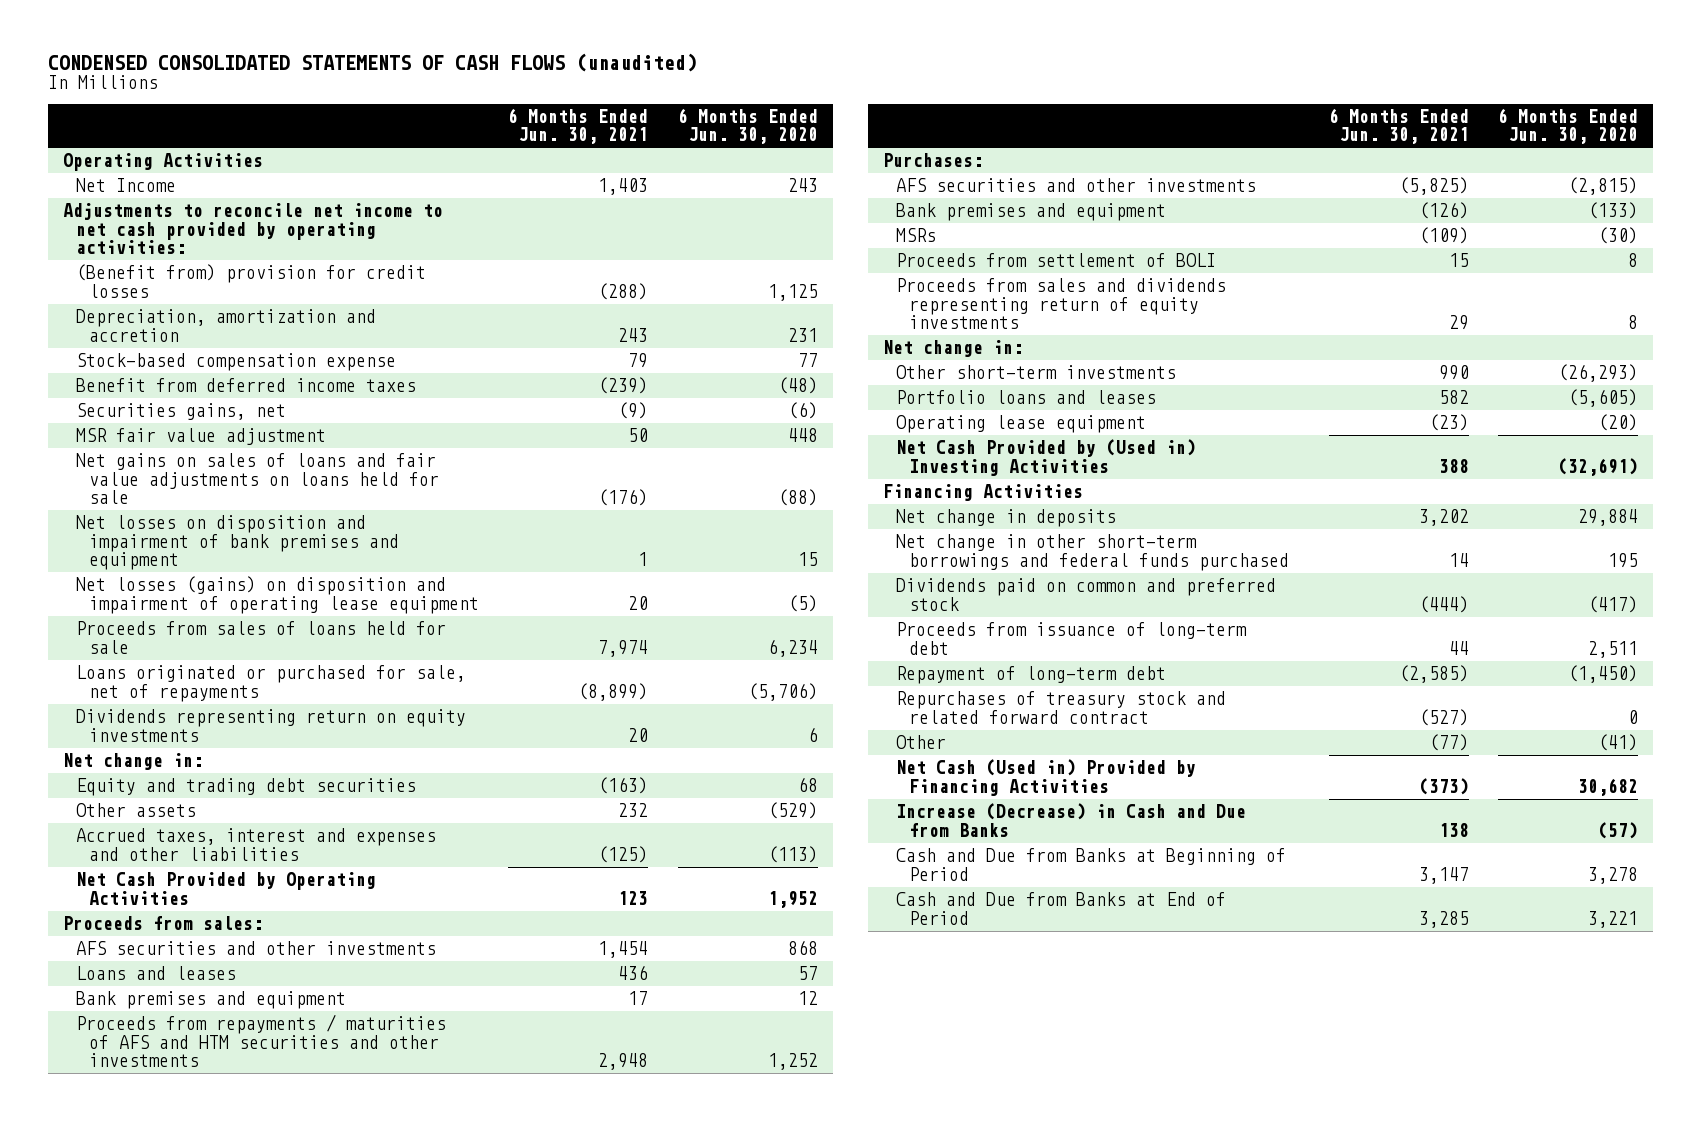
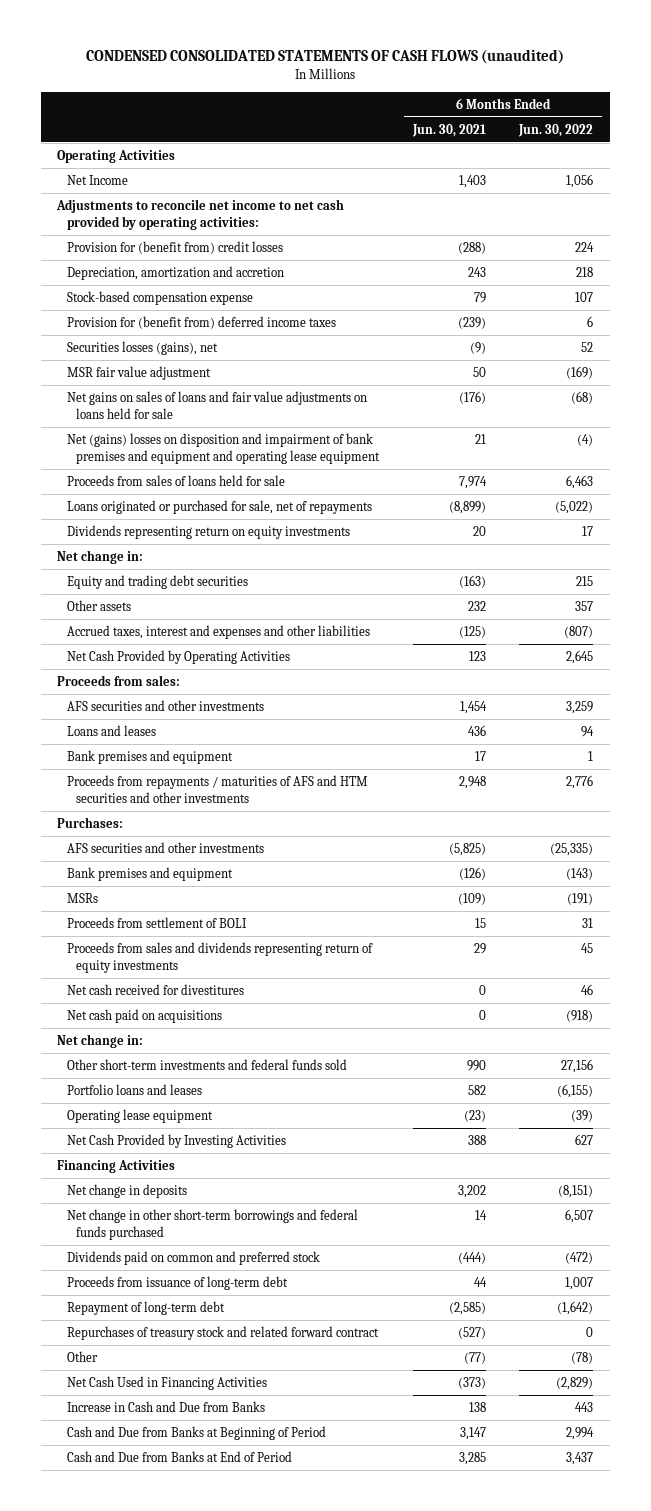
[677,107,818,145] 6 Months Ended Jun. 30, 2020 -> none
none -> [518,123,594,137] Jun. 30, 2022
[75,264,426,298] (Benefit from) provision for credit losses -> [66,240,283,254] Provision for (benefit from) credit losses
[75,378,416,393] Benefit from deferred income taxes -> [66,315,336,329] Provision for (benefit from) deferred income taxes
[75,403,286,421] Securities gains, net -> [66,340,218,355] Securities losses (gains), net
[75,576,479,614] Net losses (gains) on disposition and impairment of operating lease equipment -> none
[75,515,399,571] Net losses on disposition and impairment of bank premises and equipment -> [66,432,381,464] Net (gains) losses on disposition and impairment of bank premises and equipment and operating lease equipment
[638,552,649,567] 1 -> [474,433,486,444] 21
none -> [66,983,244,995] Net cash received for divestitures
none -> [66,1008,222,1023] Net cash paid on acquisitions
[896,365,1177,380] Other short-term investments -> [66,1058,347,1070] Other short-term investments and federal funds sold
[896,439,1197,476] Net Cash Provided by (Used in) Investing Activities -> [66,1133,286,1148] Net Cash Provided by Investing Activities
[896,759,1197,796] Net Cash (Used in) Provided by Financing Activities -> [66,1375,267,1390] Net Cash Used in Financing Activities
[896,803,1247,837] Increase (Decrease) in Cash and Due from Banks -> [66,1400,265,1412] Increase in Cash and Due from Banks

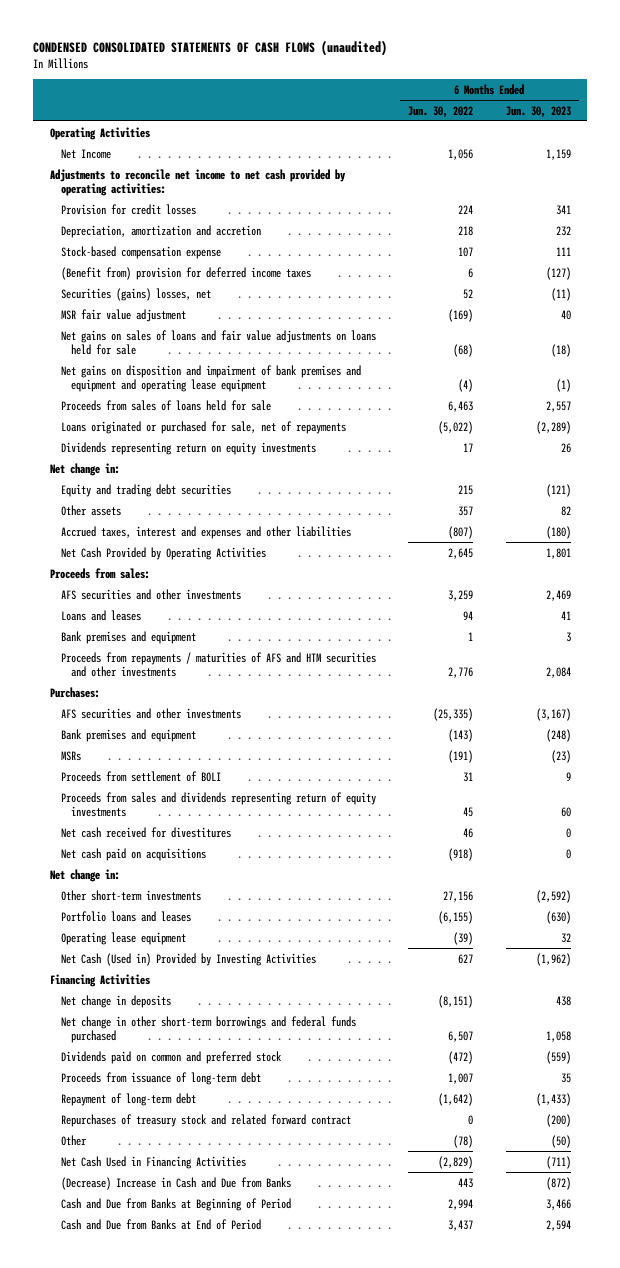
[411,123,486,137] Jun. 30, 2021 -> none
none -> [505,105,571,118] Jun. 30, 2023
[66,240,283,254] Provision for (benefit from) credit losses -> [60,203,196,215] Provision for credit losses
[66,315,336,329] Provision for (benefit from) deferred income taxes -> [60,266,311,280] (Benefit from) provision for deferred income taxes
[66,340,218,355] Securities losses (gains), net -> [60,287,211,301] Securities (gains) losses, net
[66,432,381,464] Net (gains) losses on disposition and impairment of bank premises and equipment and operating lease equipment -> [60,364,361,392] Net gains on disposition and impairment of bank premises and equipment and operating lease equipment
[66,1058,347,1070] Other short-term investments and federal funds sold -> [60,889,201,901] Other short-term investments
[66,1133,286,1148] Net Cash Provided by Investing Activities -> [60,952,316,966] Net Cash (Used in) Provided by Investing Activities
[66,1400,265,1412] Increase in Cash and Due from Banks -> [60,1176,291,1190] (Decrease) Increase in Cash and Due from Banks

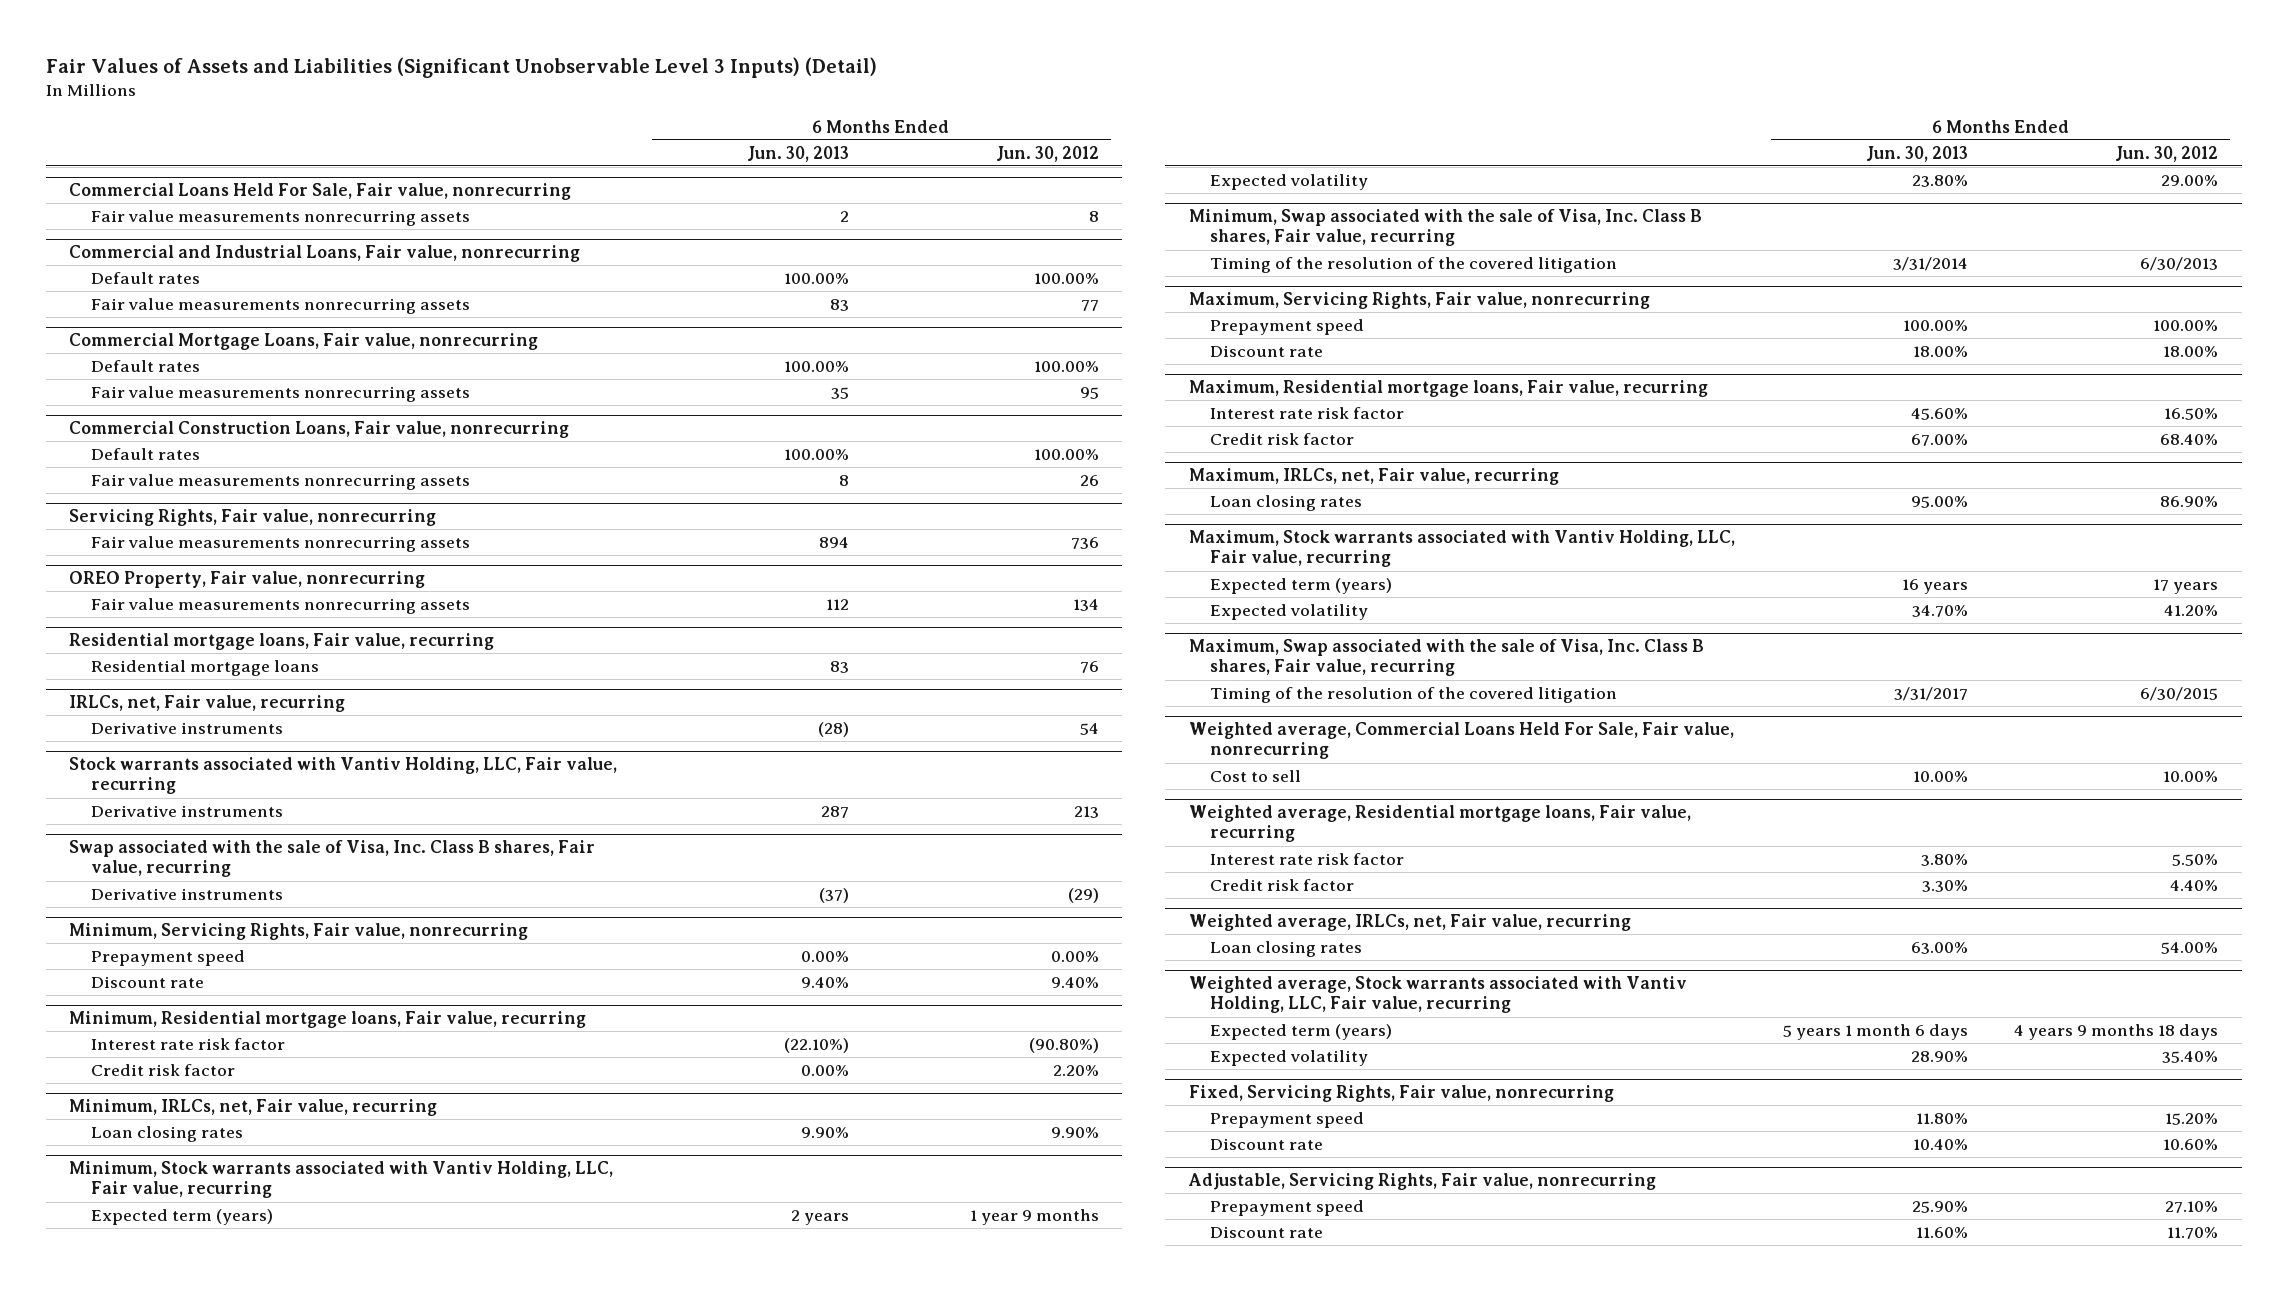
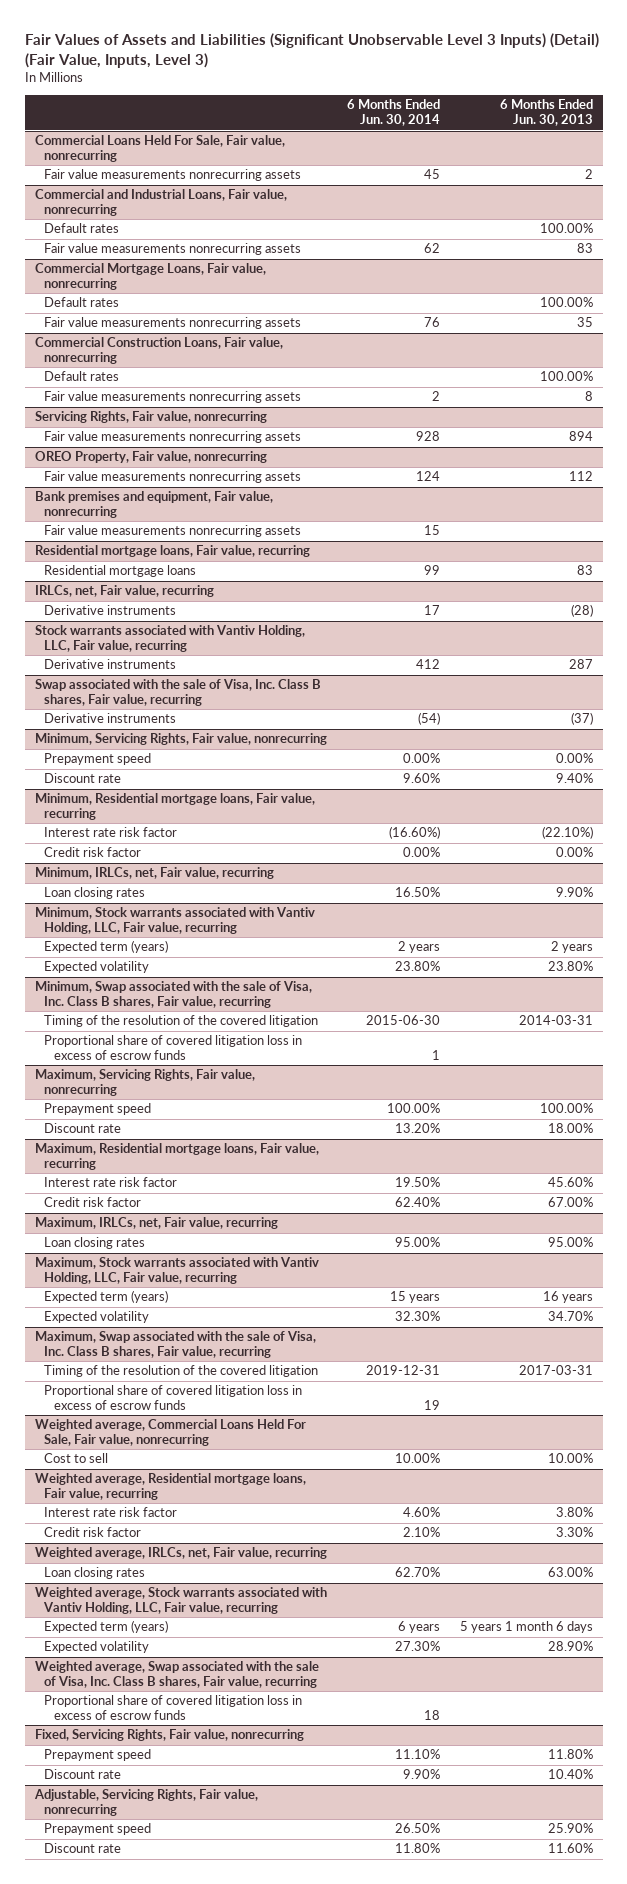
[46,56,878,78] Fair Values of Assets and Liabilities (Significant Unobservable Level 3 Inputs) (Detail) -> [24,32,599,68] Fair Values of Assets and Liabilities (Significant Unobservable Level 3 Inputs) (Detail) (Fair Value, Inputs, Level 3)
[996,145,1100,162] Jun. 30, 2012 -> none
none -> [346,99,440,127] 6 Months Ended Jun. 30, 2014
none -> [34,491,273,519] Bank premises and equipment, Fair value, nonrecurring
none -> [44,525,302,538] Fair value measurements nonrecurring assets
[1893,257,1969,272] 3/31/2014 -> [518,1015,593,1026] 2014-03-31
none -> [44,1035,303,1061] Proportional share of covered litigation loss in excess of escrow funds
[1894,687,1969,702] 3/31/2017 -> [518,1365,593,1376] 2017-03-31
none -> [44,1385,303,1411] Proportional share of covered litigation loss in excess of escrow funds
none -> [34,1661,319,1689] Weighted average, Swap associated with the sale of Visa, Inc. Class B shares, Fair value, recurring
none -> [44,1695,303,1721] Proportional share of covered litigation loss in excess of escrow funds

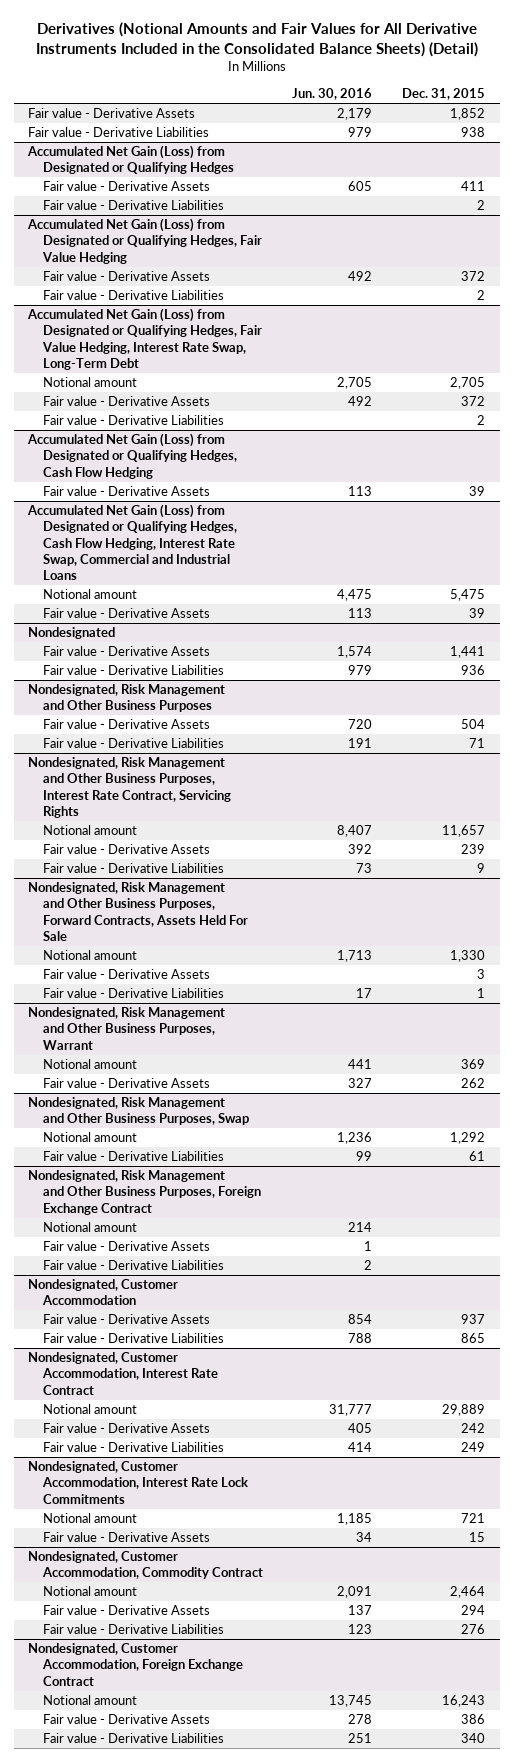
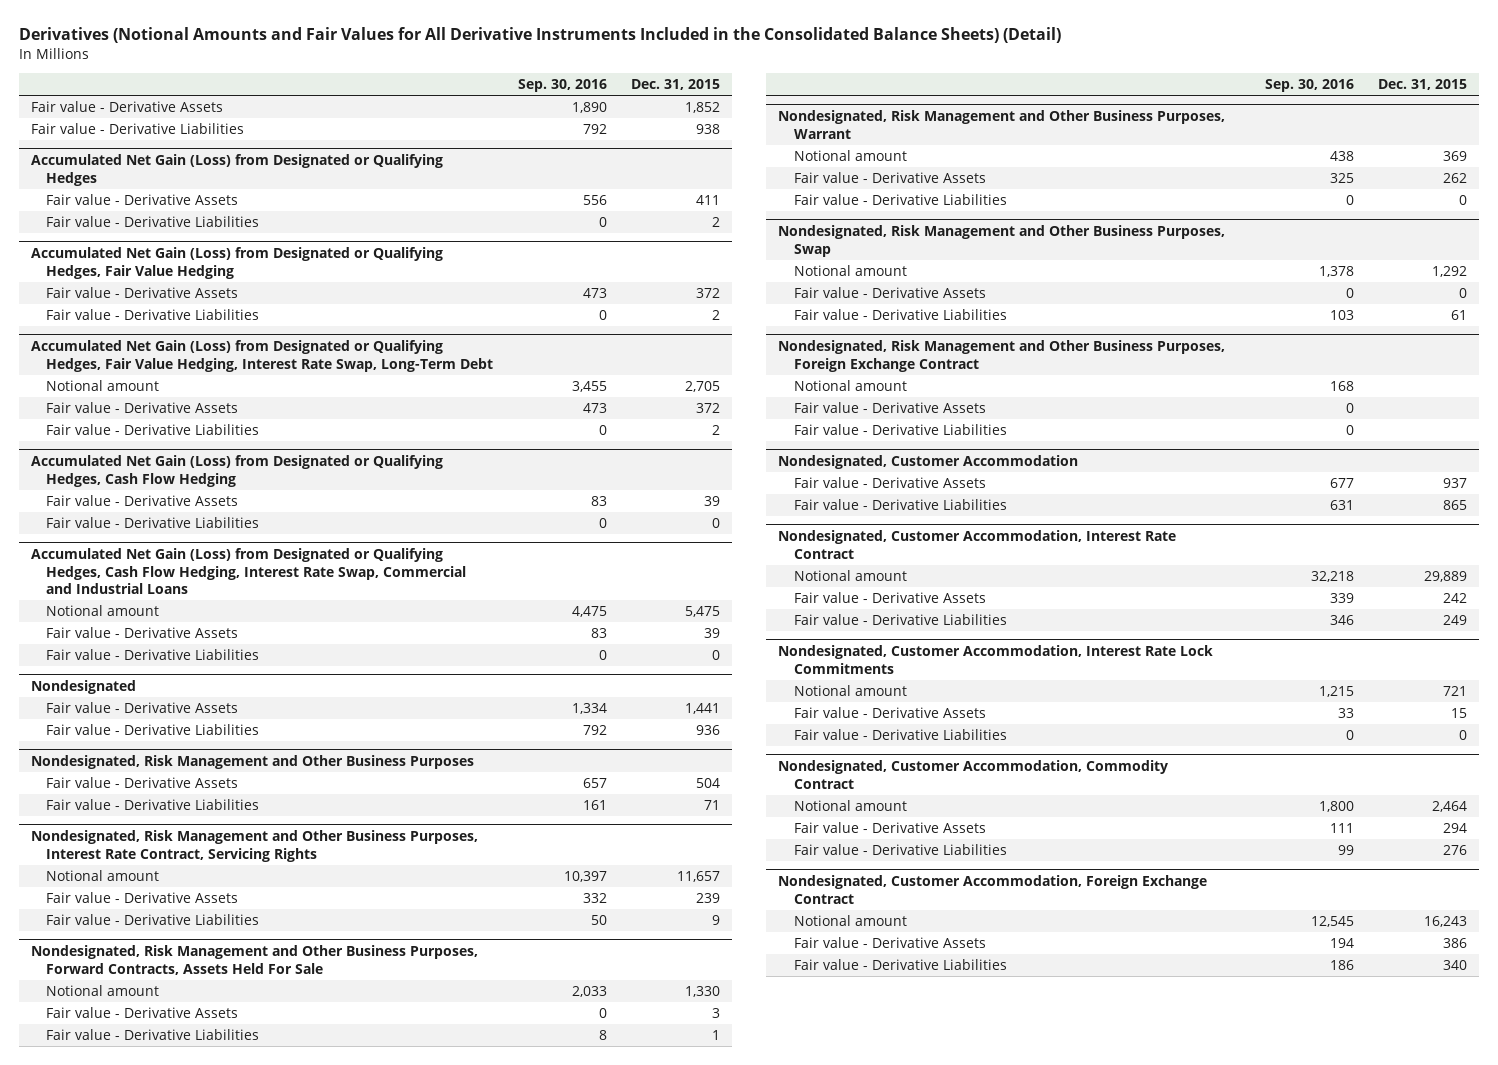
[292,88,373,101] Jun. 30, 2016 -> none
none -> [517,79,607,93] Sep. 30, 2016
none -> [46,517,260,529] Fair value - Derivative Liabilities
none -> [46,649,260,661] Fair value - Derivative Liabilities
none -> [793,194,1007,206] Fair value - Derivative Liabilities
none -> [793,287,986,299] Fair value - Derivative Assets
none -> [793,729,1007,741] Fair value - Derivative Liabilities

